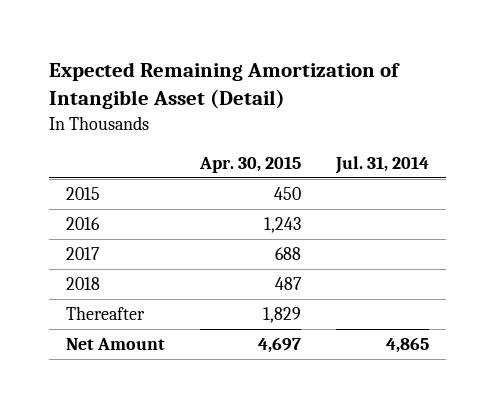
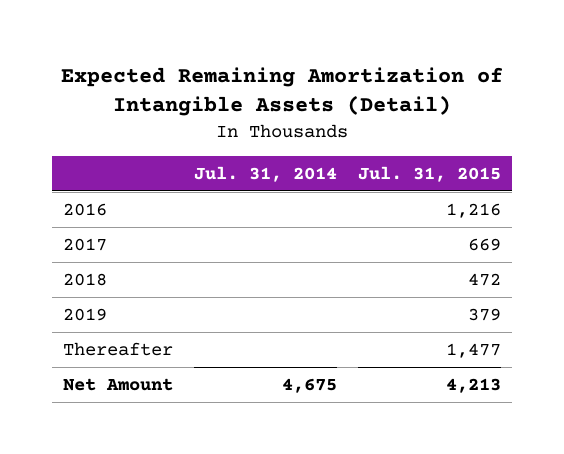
[48,62,400,110] Expected Remaining Amortization of Intangible Asset (Detail) -> [61,66,504,117] Expected Remaining Amortization of Intangible Assets (Detail)
[199,156,302,174] Apr. 30, 2015 -> none
none -> [358,165,502,182] Jul. 31, 2015
[66,186,101,200] 2015 -> none
none -> [62,307,107,321] 2019
[386,336,430,353] 4,865 -> [282,377,338,393] 4,675

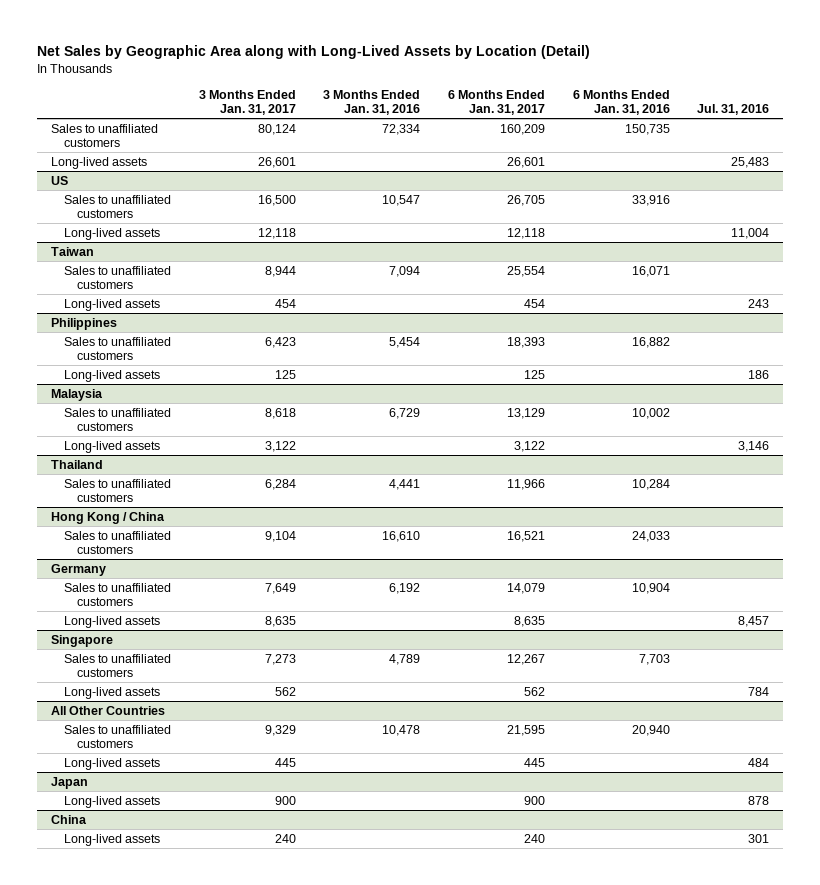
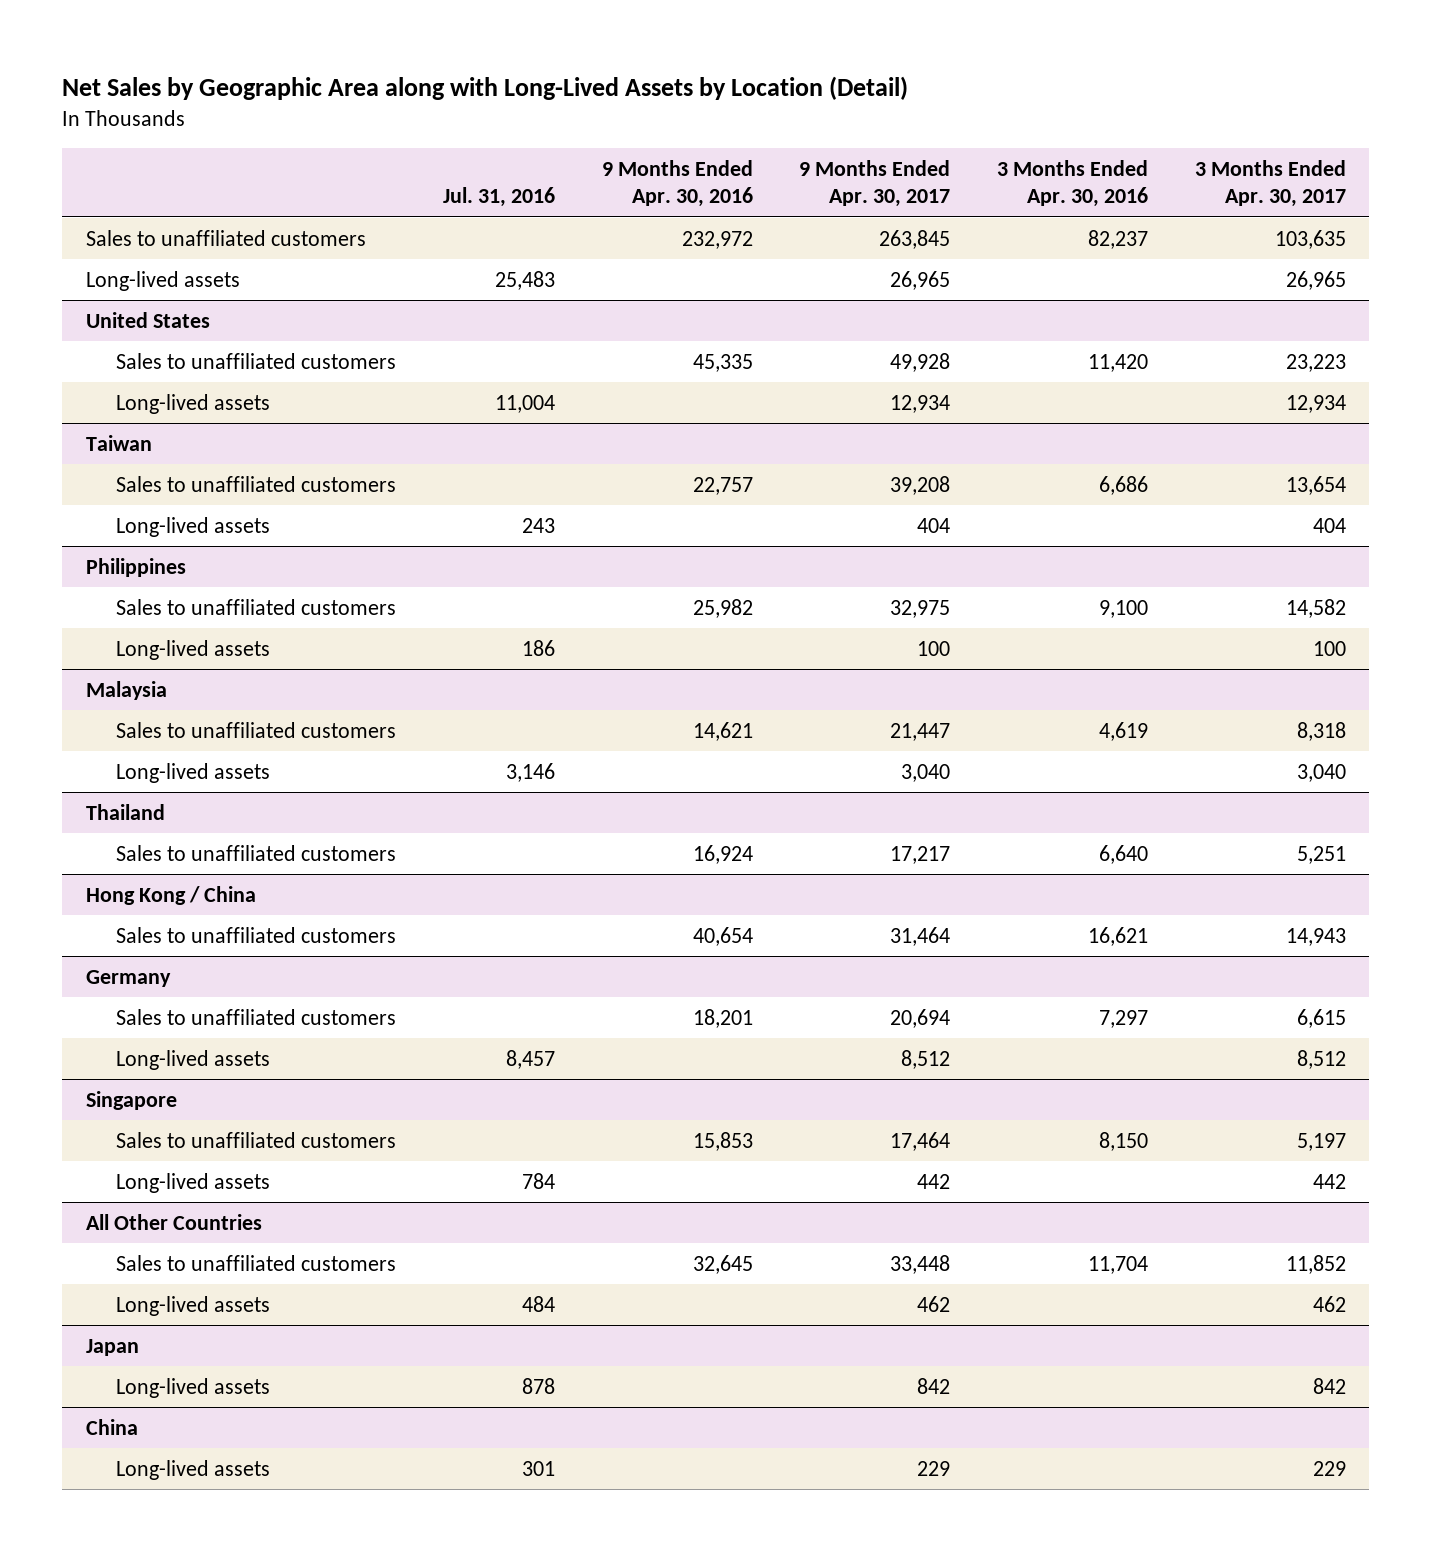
[198,89,296,116] 3 Months Ended Jan. 31, 2017 -> none
[323,89,421,116] 3 Months Ended Jan. 31, 2016 -> none
[447,89,545,116] 6 Months Ended Jan. 31, 2017 -> none
[572,89,670,116] 6 Months Ended Jan. 31, 2016 -> none
none -> [601,159,753,208] 9 Months Ended Apr. 30, 2016
none -> [799,159,951,208] 9 Months Ended Apr. 30, 2017
none -> [997,159,1149,208] 3 Months Ended Apr. 30, 2016
none -> [1194,159,1346,208] 3 Months Ended Apr. 30, 2017
[50,175,68,185] US -> [85,311,210,328] United States

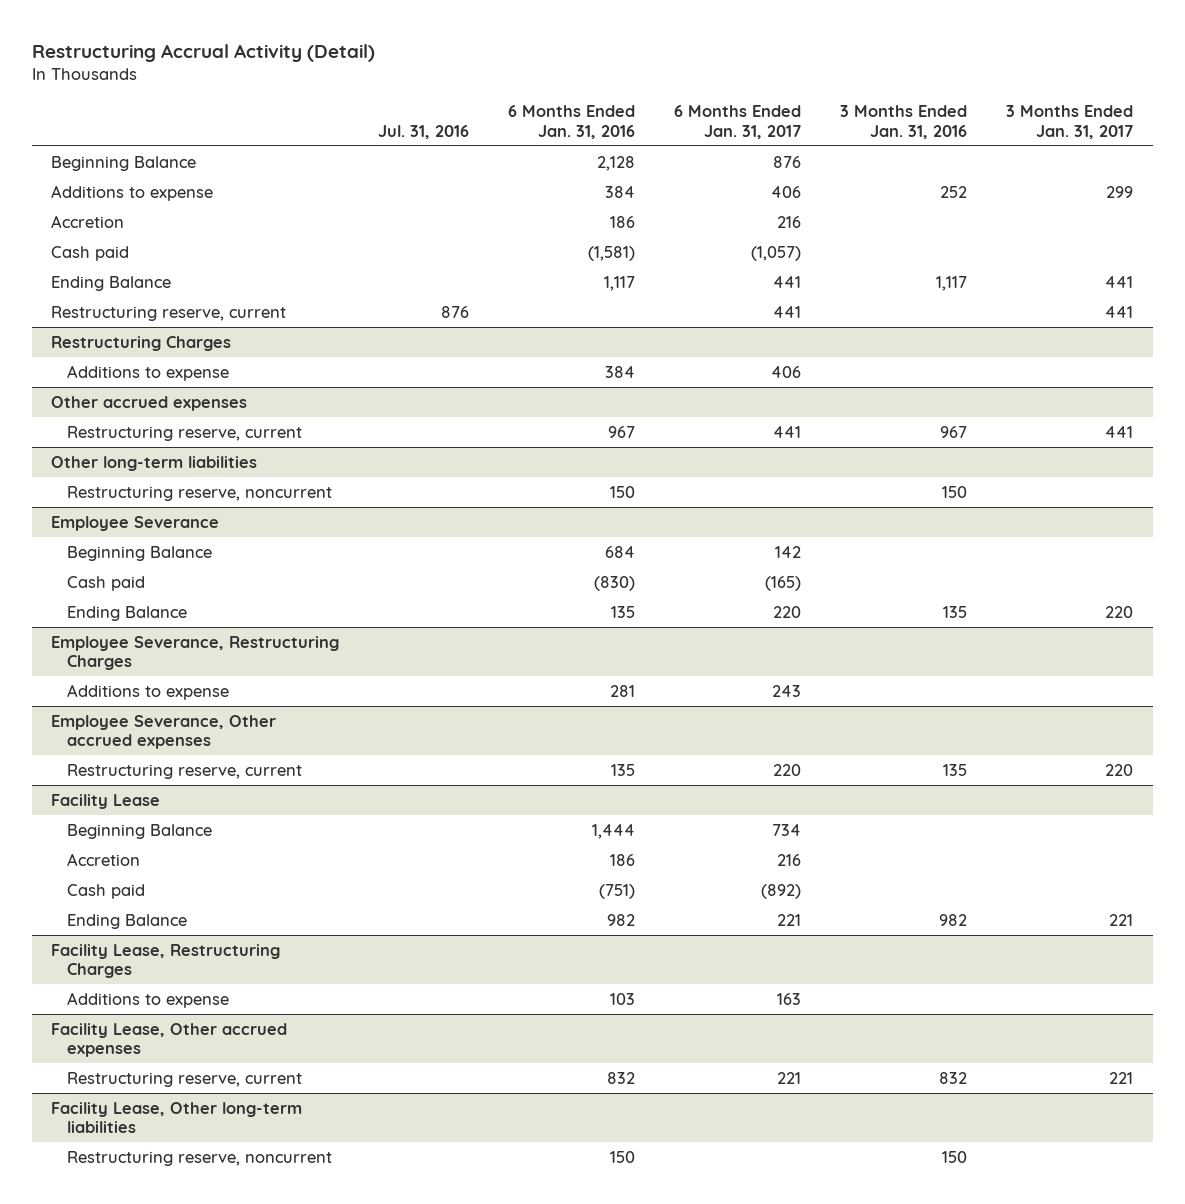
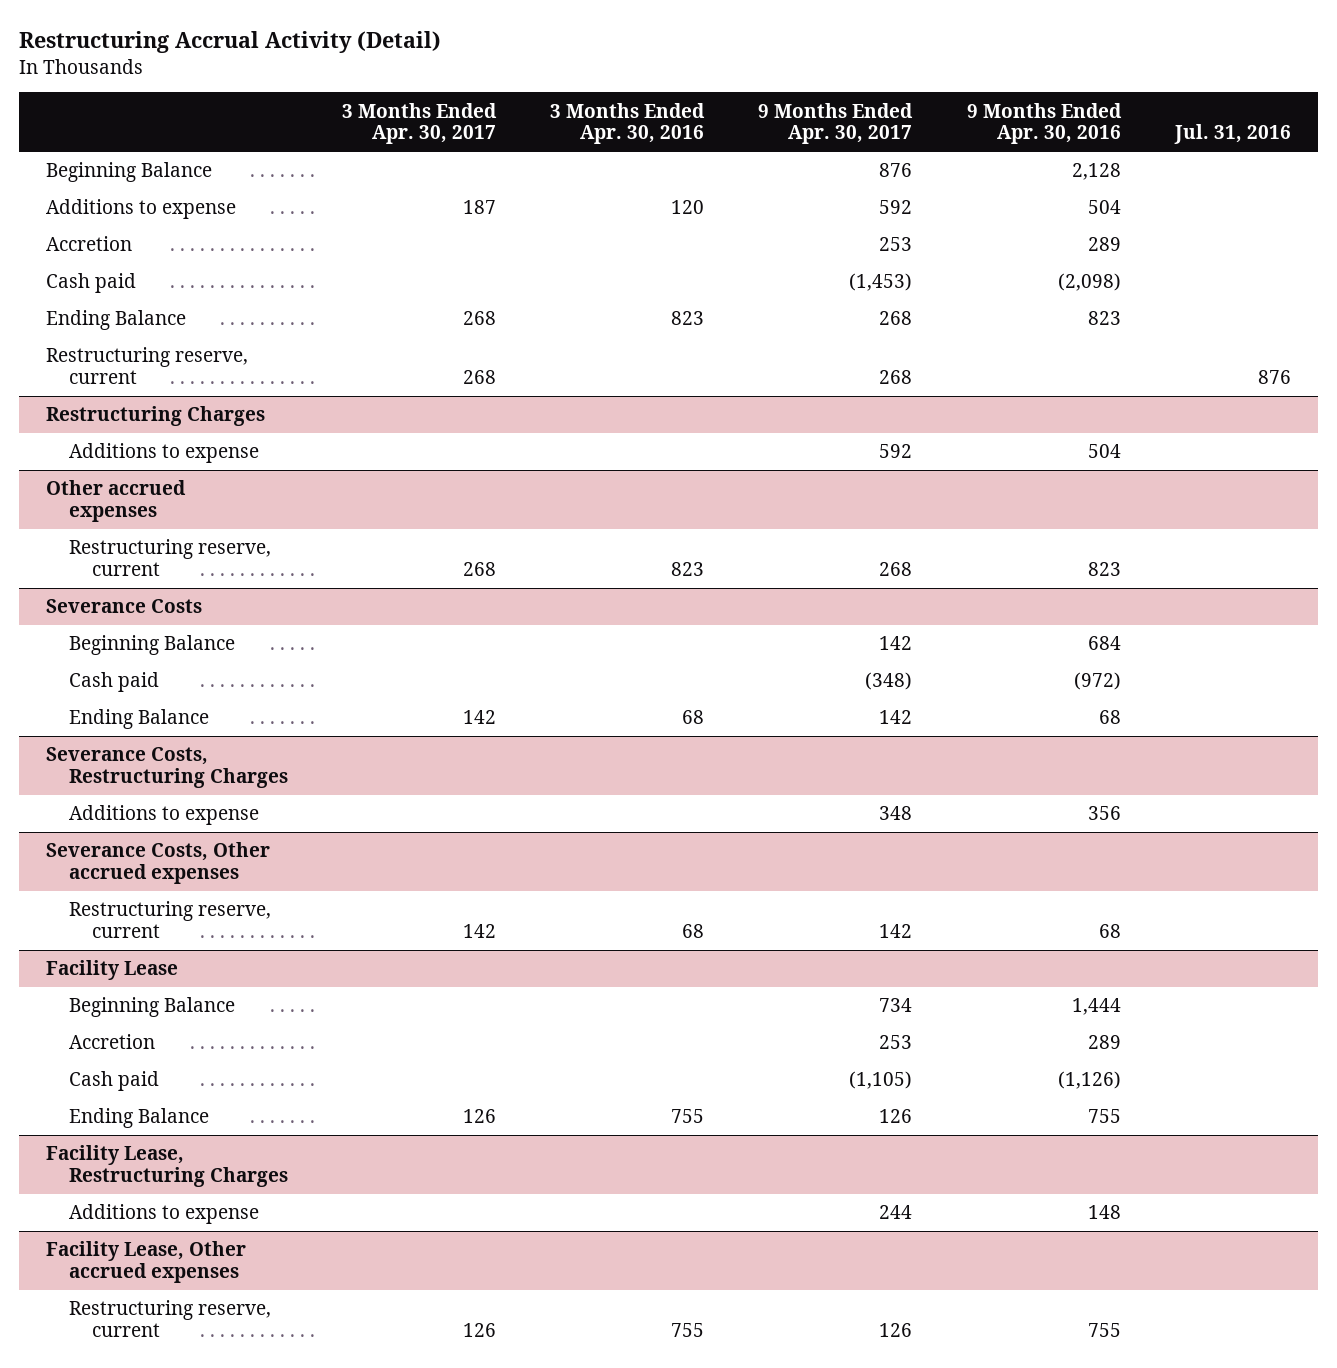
[508,104,636,139] 6 Months Ended Jan. 31, 2016 -> none
[674,104,802,139] 6 Months Ended Jan. 31, 2017 -> none
[840,104,968,139] 3 Months Ended Jan. 31, 2016 -> none
[1006,104,1134,139] 3 Months Ended Jan. 31, 2017 -> none
none -> [342,102,498,145] 3 Months Ended Apr. 30, 2017
none -> [550,102,706,145] 3 Months Ended Apr. 30, 2016
none -> [758,102,914,145] 9 Months Ended Apr. 30, 2017
none -> [966,102,1122,145] 9 Months Ended Apr. 30, 2016
[51,455,258,471] Other long-term liabilities -> none
[66,485,332,501] Restructuring reserve, noncurrent -> none
[51,515,220,531] Employee Severance -> [45,599,202,614] Severance Costs
[51,635,340,671] Employee Severance, Restructuring Charges -> [45,747,289,789] Severance Costs, Restructuring Charges
[51,714,277,750] Employee Severance, Other accrued expenses -> [45,842,270,885] Severance Costs, Other accrued expenses
[51,1101,303,1134] Facility Lease, Other long-term liabilities -> none
[66,1150,332,1166] Restructuring reserve, noncurrent -> none

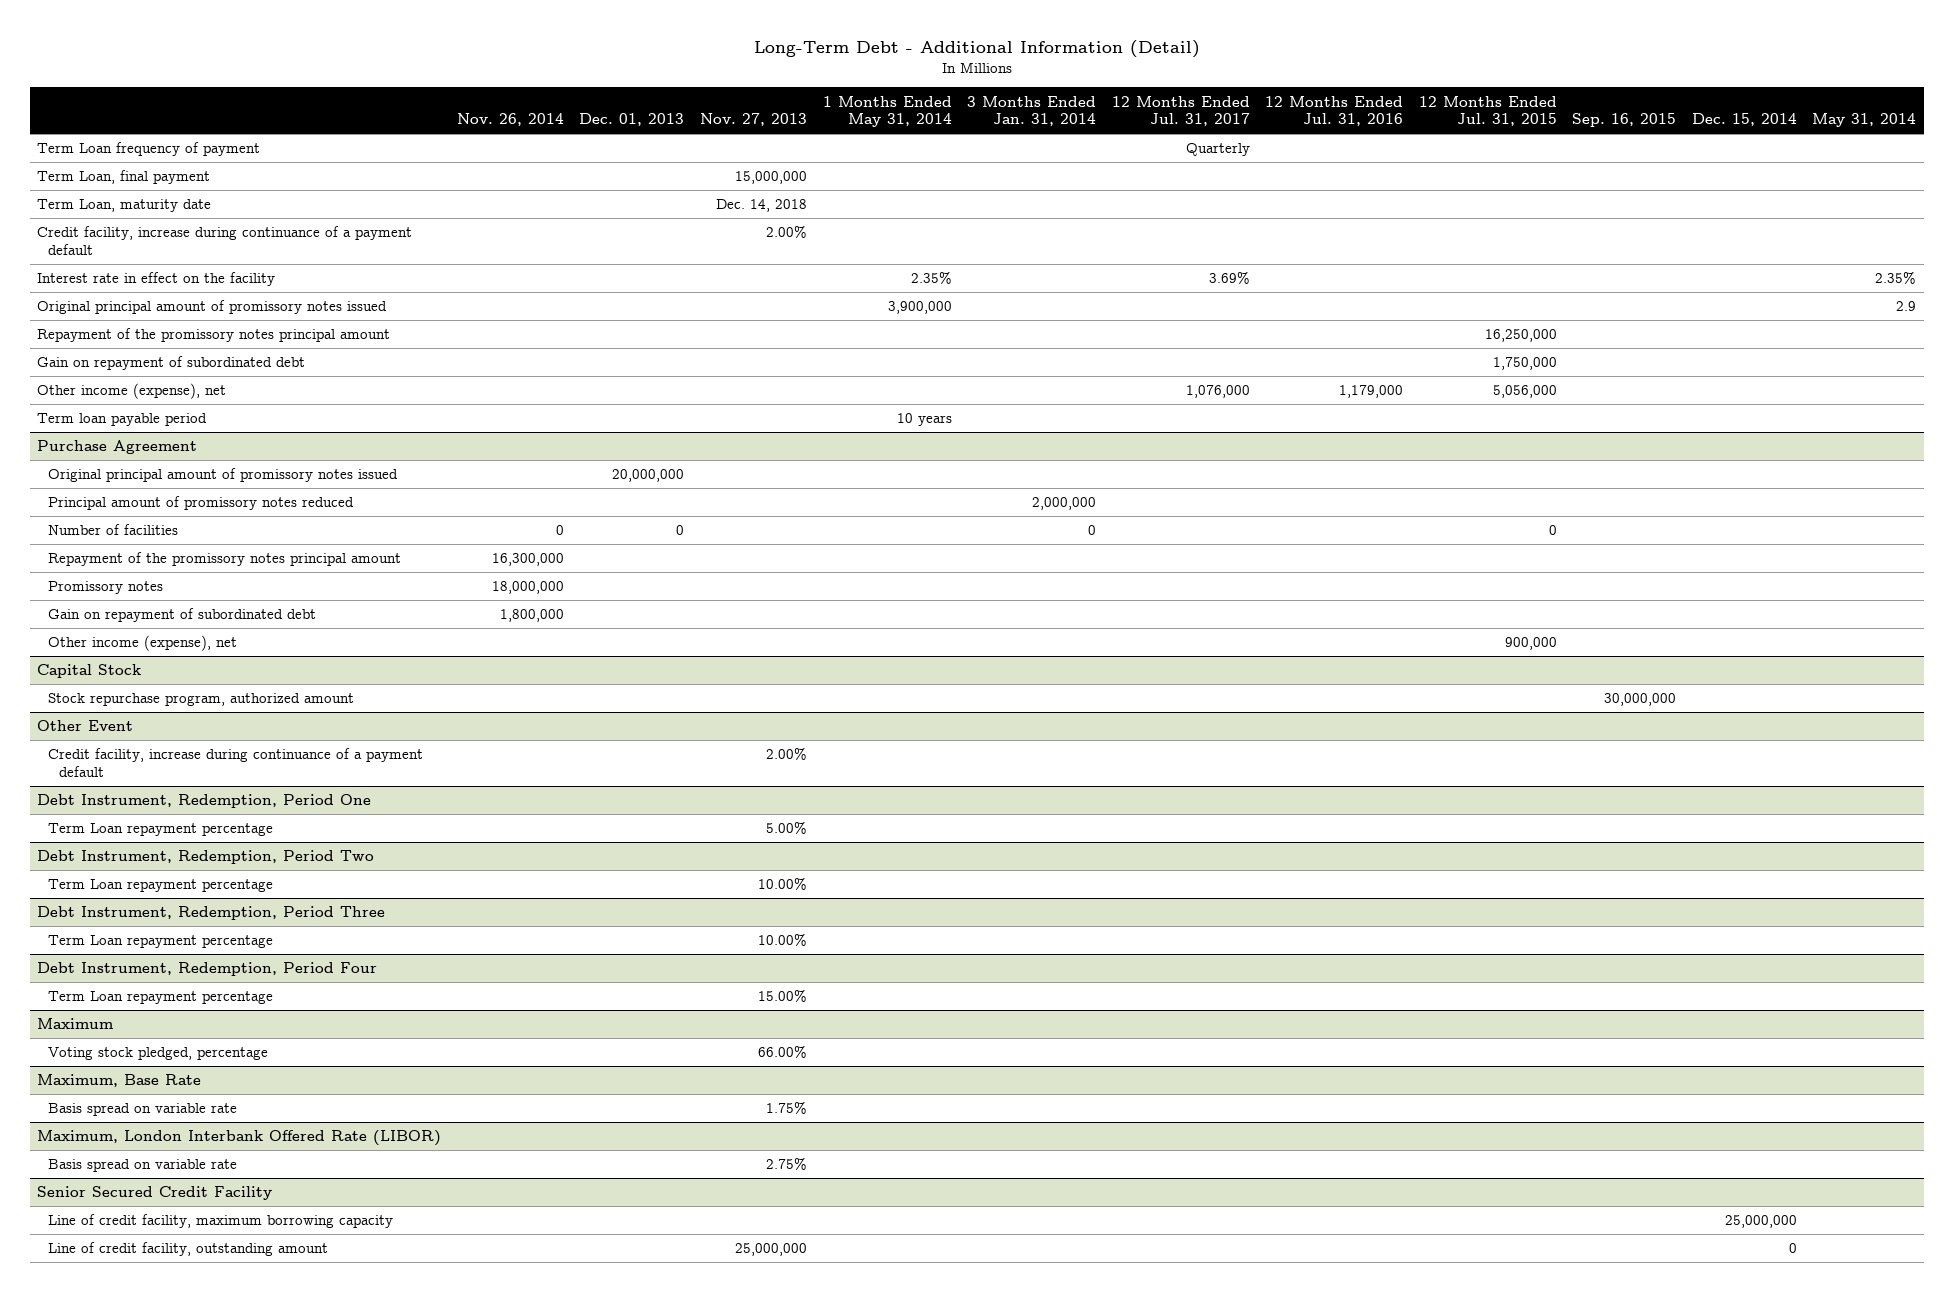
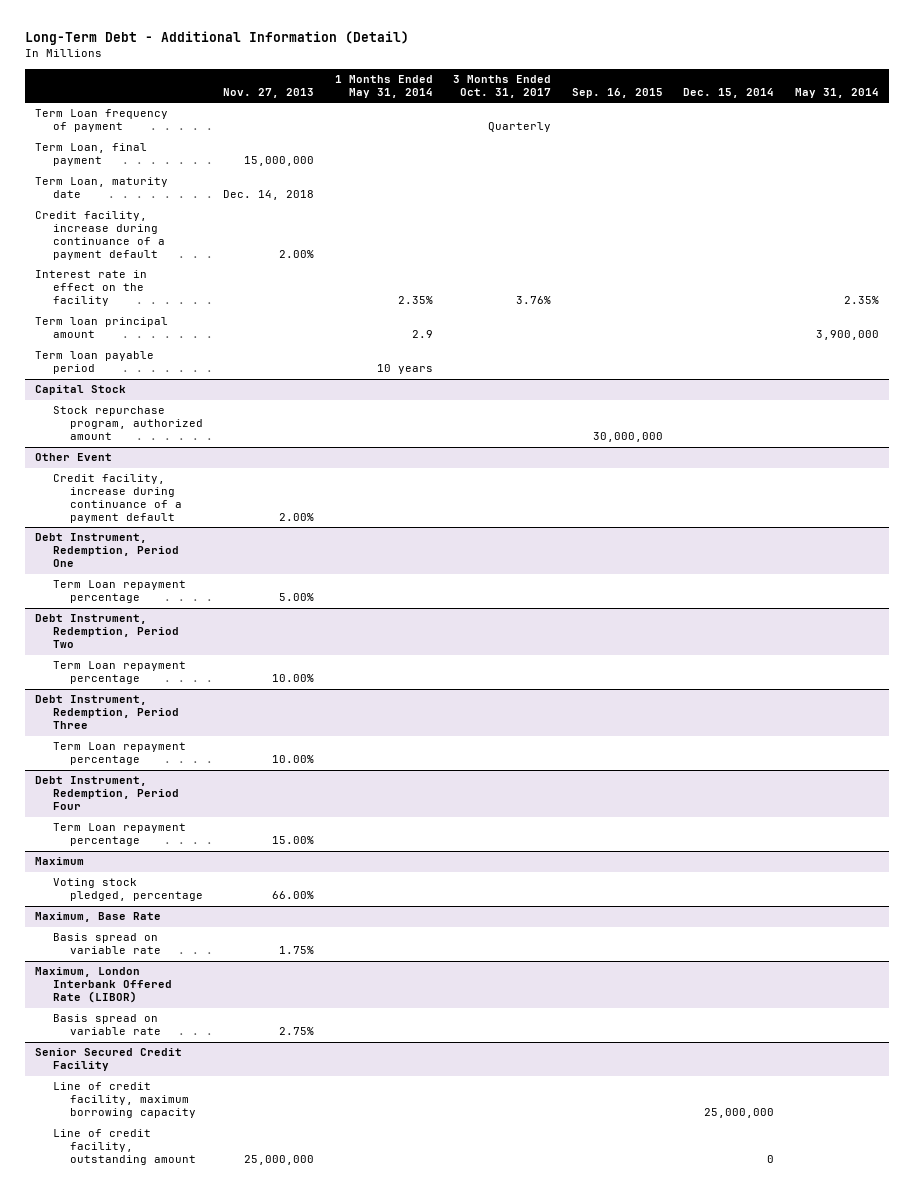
[456,112,564,126] Nov. 26, 2014 -> none
[579,112,685,126] Dec. 01, 2013 -> none
[967,95,1097,126] 3 Months Ended Jan. 31, 2014 -> none
[1111,95,1250,126] 12 Months Ended Jul. 31, 2017 -> none
[1265,95,1404,126] 12 Months Ended Jul. 31, 2016 -> none
[1418,95,1557,126] 12 Months Ended Jul. 31, 2015 -> none
none -> [453,74,552,98] 3 Months Ended Oct. 31, 2017
[37,328,391,343] Repayment of the promissory notes principal amount -> none
[37,356,306,371] Gain on repayment of subordinated debt -> none
[37,383,227,400] Other income (expense), net -> none
[37,300,388,315] Original principal amount of promissory notes issued -> [35,317,169,339] Term loan principal amount
[887,301,952,315] 3,900,000 -> [411,330,433,339] 2.9
[1896,301,1917,312] 2.9 -> [815,330,879,341] 3,900,000
[37,440,198,455] Purchase Agreement -> none
[48,468,399,483] Original principal amount of promissory notes issued -> none
[48,496,355,511] Principal amount of promissory notes reduced -> none
[48,524,179,536] Number of facilities -> none
[48,552,402,567] Repayment of the promissory notes principal amount -> none
[48,581,164,595] Promissory notes -> none
[48,608,317,623] Gain on repayment of subordinated debt -> none
[48,635,238,652] Other income (expense), net -> none

